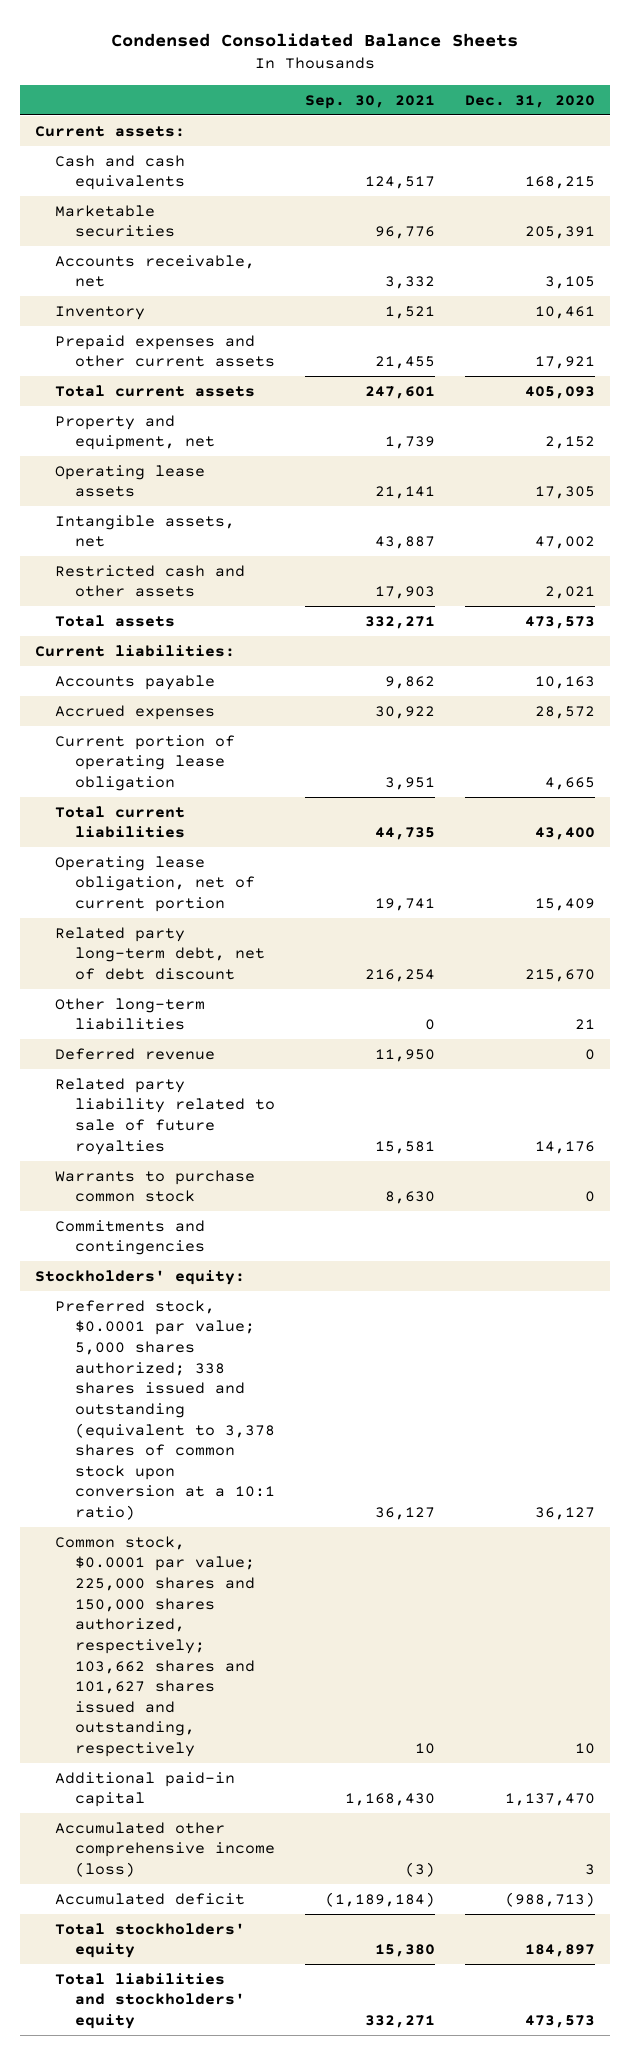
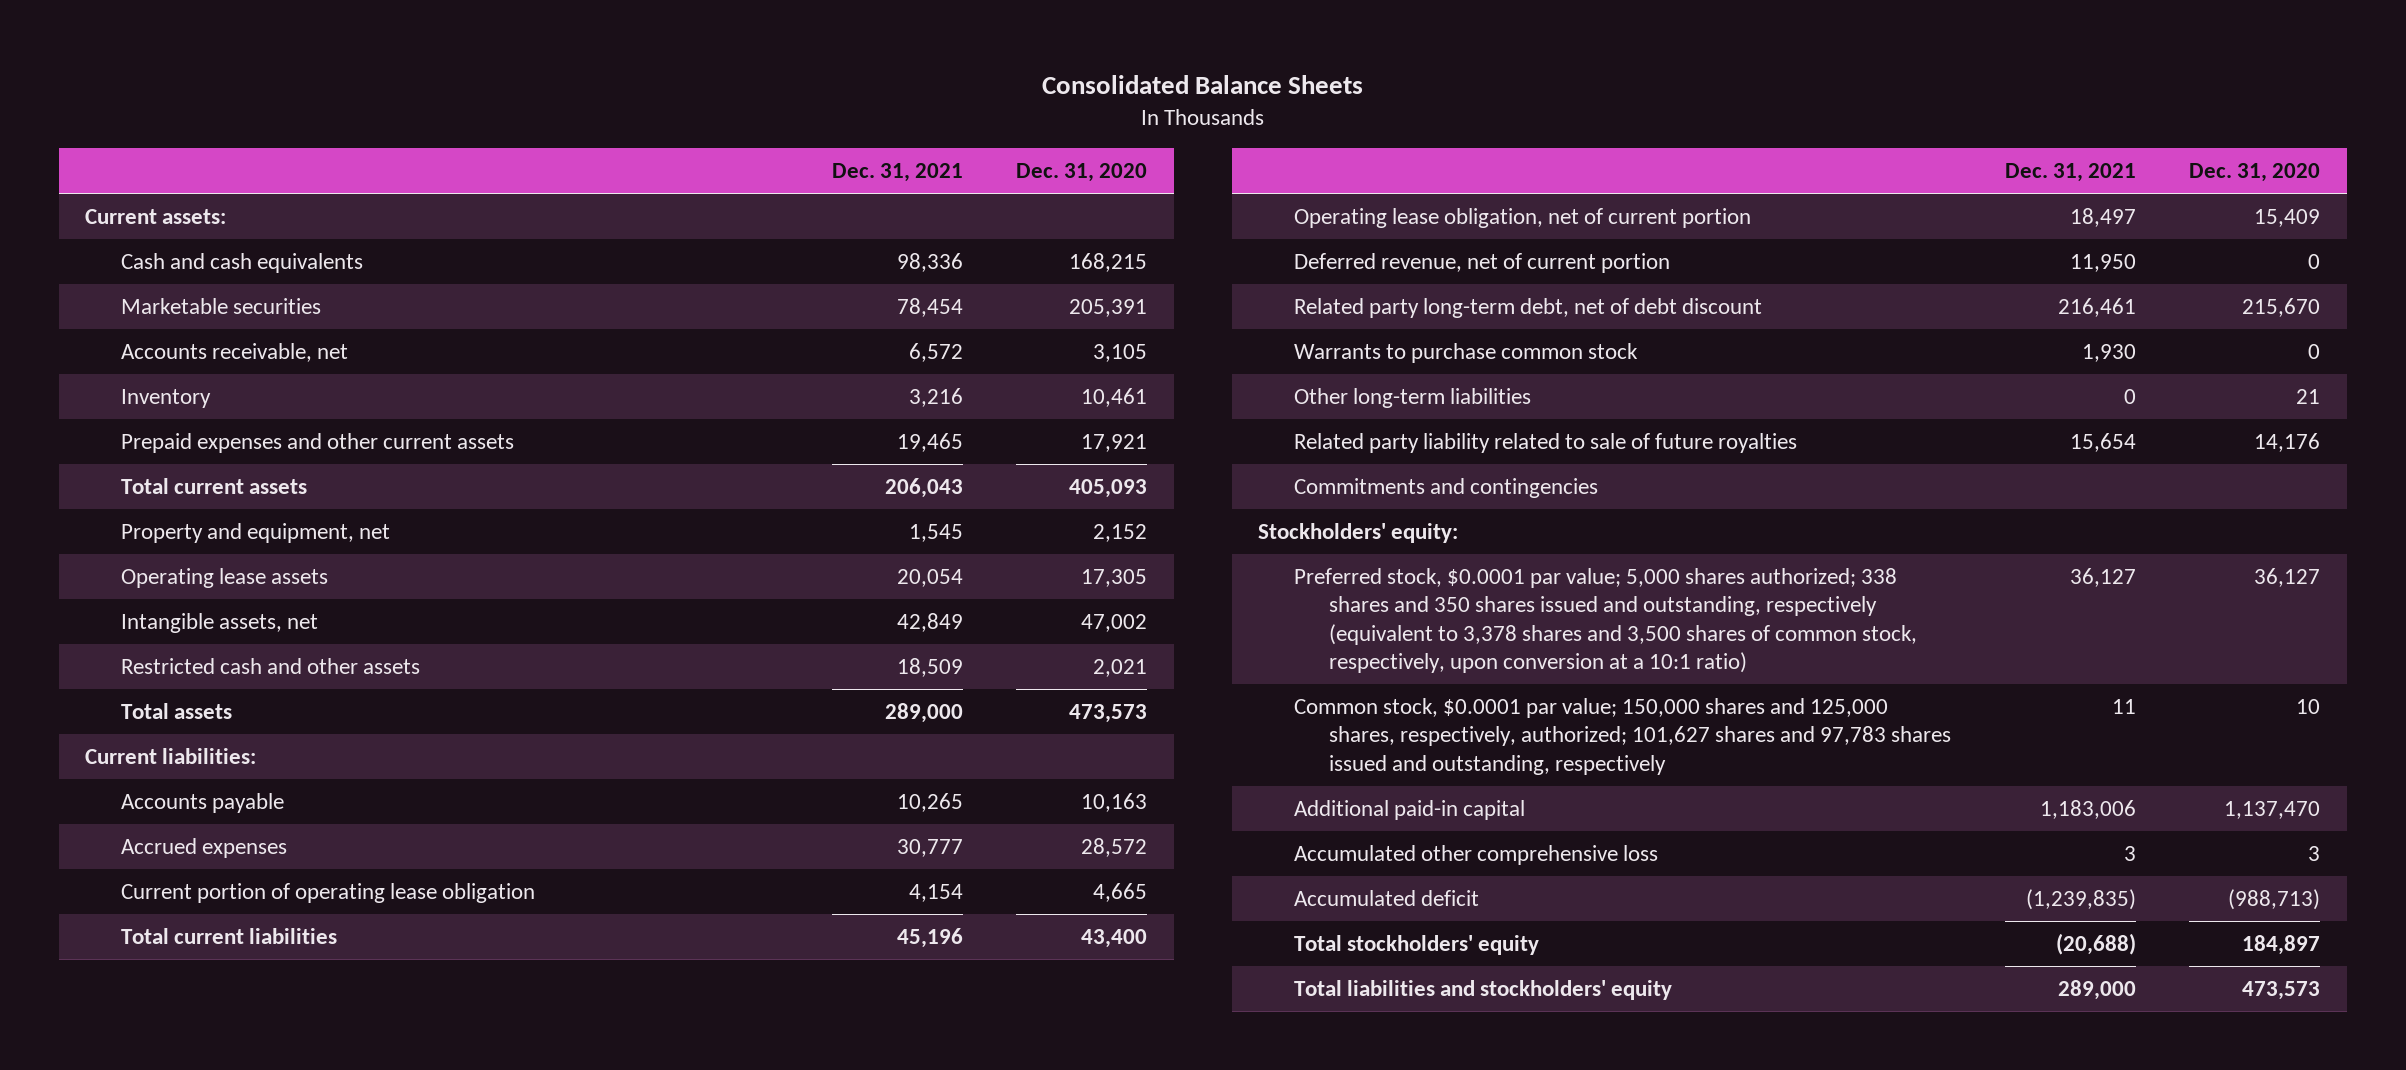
[110,32,518,47] Condensed Consolidated Balance Sheets -> [1041,75,1363,95] Consolidated Balance Sheets
[305,94,436,109] Sep. 30, 2021 -> none
none -> [831,162,963,182] Dec. 31, 2021
none -> [1293,252,1670,273] Deferred revenue, net of current portion
[55,1169,256,1203] Warrants to purchase common stock -> [1293,342,1638,363] Warrants to purchase common stock
[55,1047,216,1060] Deferred revenue -> none
[55,1299,276,1521] Preferred stock, $0.0001 par value; 5,000 shares authorized; 338 shares issued and outstanding (equivalent to 3,378 shares of common stock upon conversion at a 10:1 ratio) -> [1293,567,1918,674] Preferred stock, $0.0001 par value; 5,000 shares authorized; 338 shares and 350 shares issued and outstanding, respectively (equivalent to 3,378 shares and 3,500 shares of common stock, respectively, upon conversion at a 10:1 ratio)
[55,1535,256,1758] Common stock, $0.0001 par value; 225,000 shares and 150,000 shares authorized, respectively; 103,662 shares and 101,627 shares issued and outstanding, respectively -> [1293,697,1952,775] Common stock, $0.0001 par value; 150,000 shares and 125,000 shares, respectively, authorized; 101,627 shares and 97,783 shares issued and outstanding, respectively
[55,1821,276,1878] Accumulated other comprehensive income (loss) -> [1293,844,1658,865] Accumulated other comprehensive loss

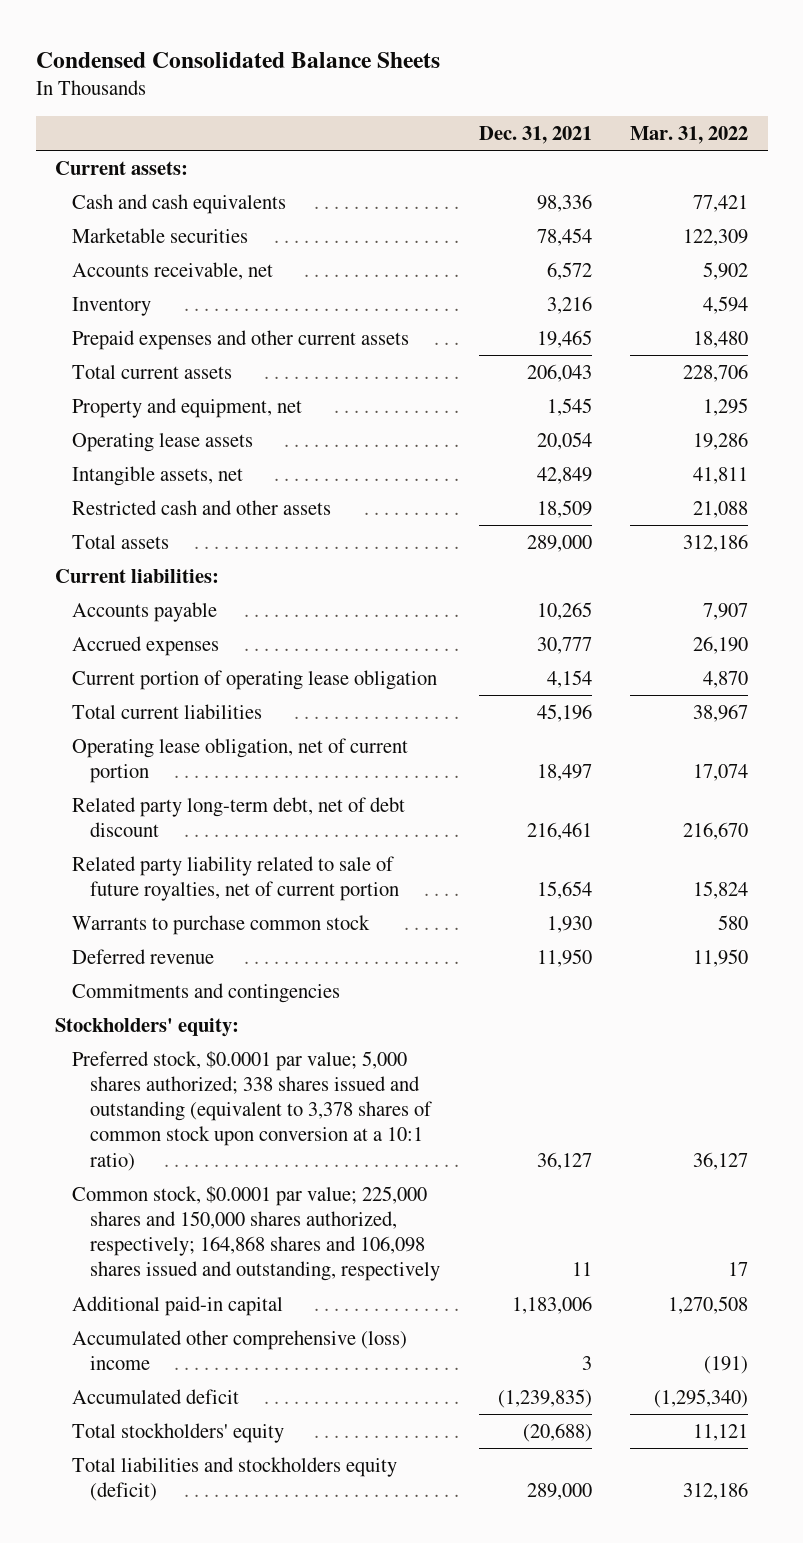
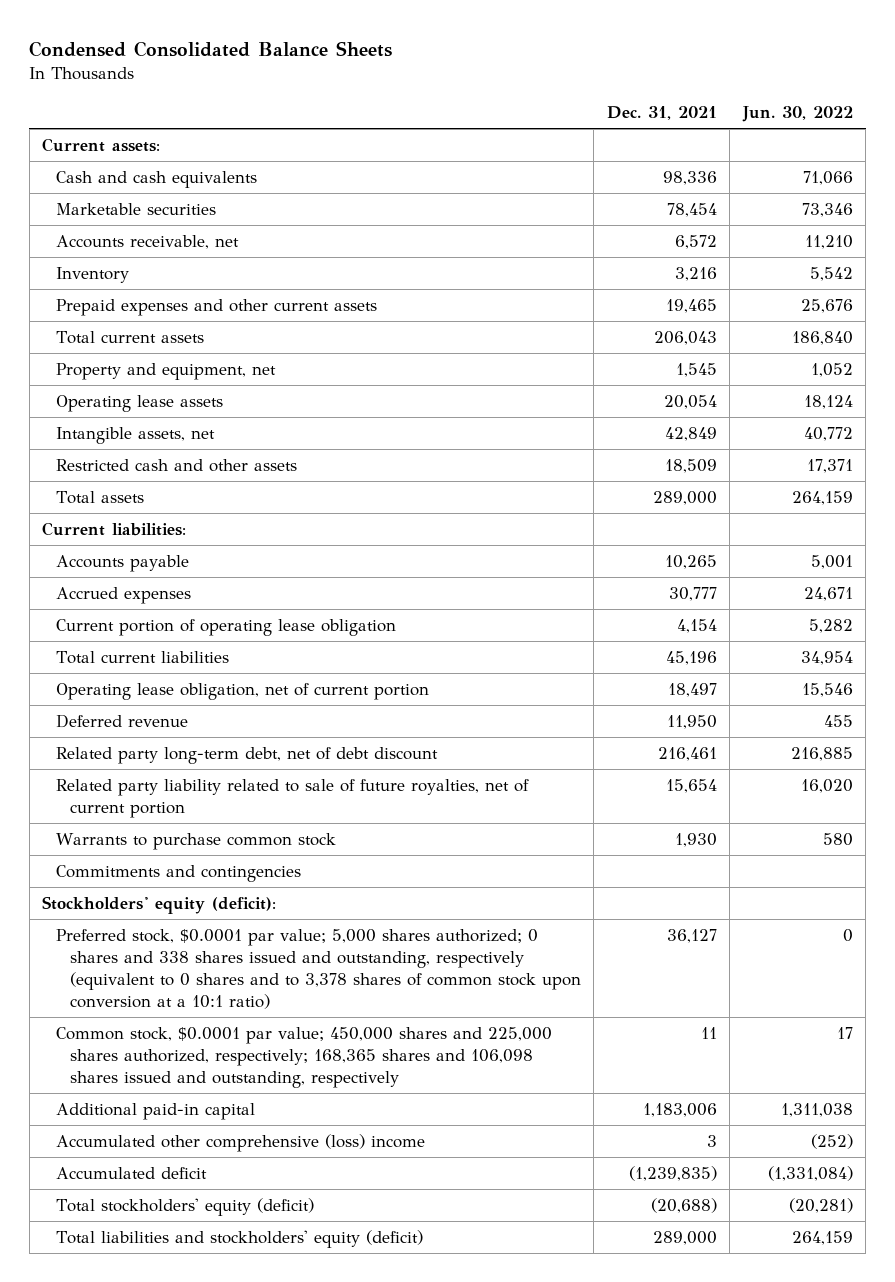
[630,125,749,144] Mar. 31, 2022 -> none
none -> [741,106,853,123] Jun. 30, 2022
[72,948,215,964] Deferred revenue -> [55,714,188,729] Deferred revenue
[54,1017,239,1037] Stockholders' equity: -> [42,896,277,915] Stockholders' equity (deficit):
[72,1050,432,1171] Preferred stock, $0.0001 par value; 5,000 shares authorized; 338 shares issued and outstanding (equivalent to 3,378 shares of common stock upon conversion at a 10:1 ratio) -> [55,929,581,1009] Preferred stock, $0.0001 par value; 5,000 shares authorized; 0 shares and 338 shares issued and outstanding, respectively (equivalent to 0 shares and to 3,378 shares of common stock upon conversion at a 10:1 ratio)
[72,1185,440,1282] Common stock, $0.0001 par value; 225,000 shares and 150,000 shares authorized, respectively; 164,868 shares and 106,098 shares issued and outstanding, respectively -> [55,1027,552,1088] Common stock, $0.0001 par value; 450,000 shares and 225,000 shares authorized, respectively; 168,365 shares and 106,098 shares issued and outstanding, respectively
[72,1422,285,1443] Total stockholders' equity -> [55,1198,314,1217] Total stockholders' equity (deficit)
[72,1456,398,1502] Total liabilities and stockholders equity (deficit) -> [55,1230,423,1249] Total liabilities and stockholders' equity (deficit)

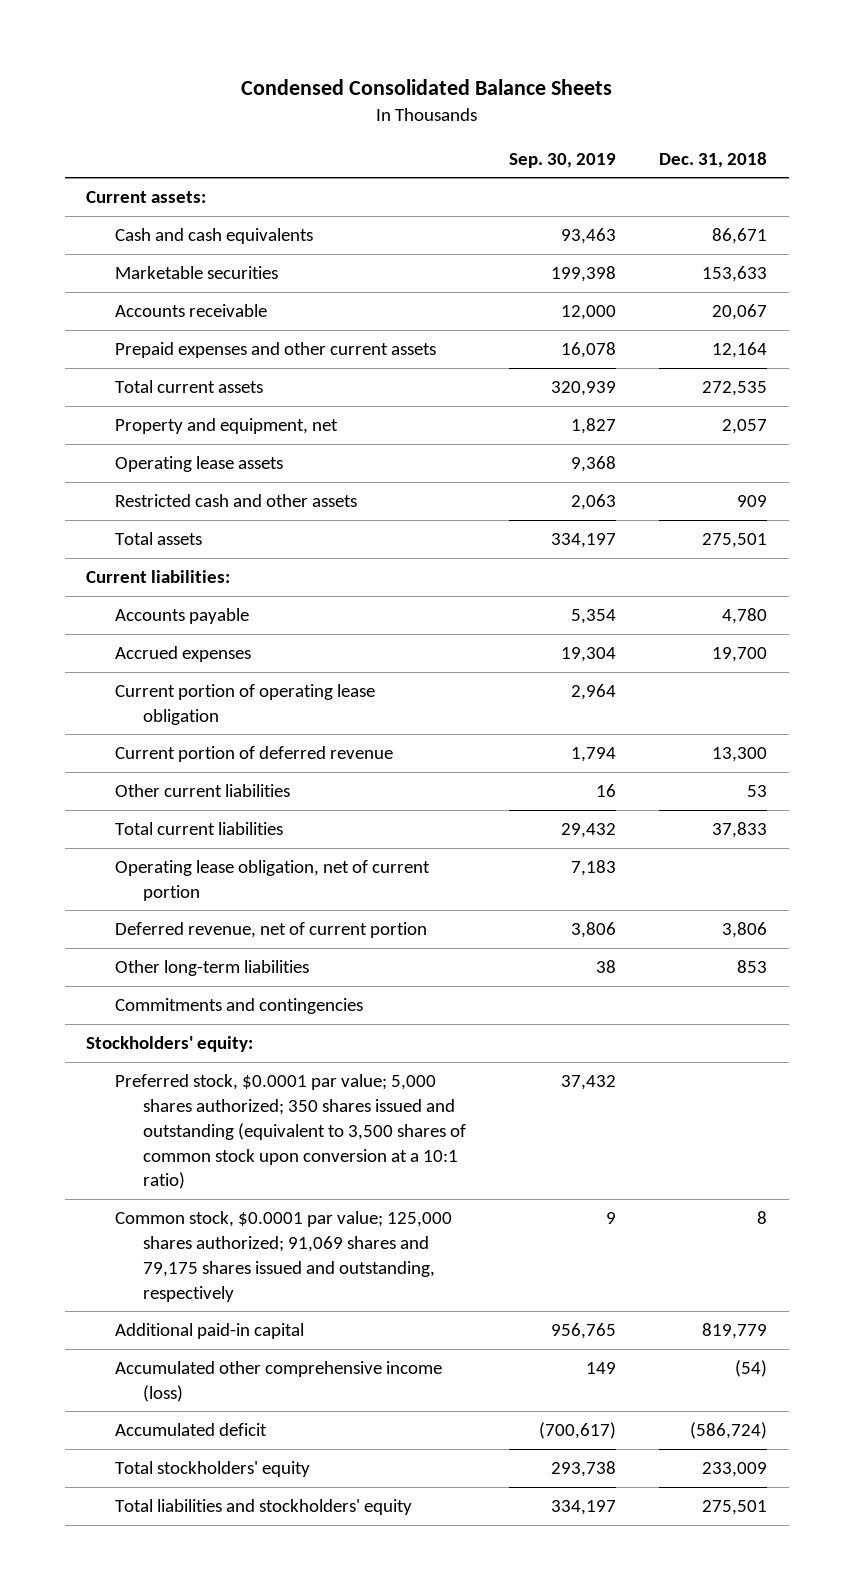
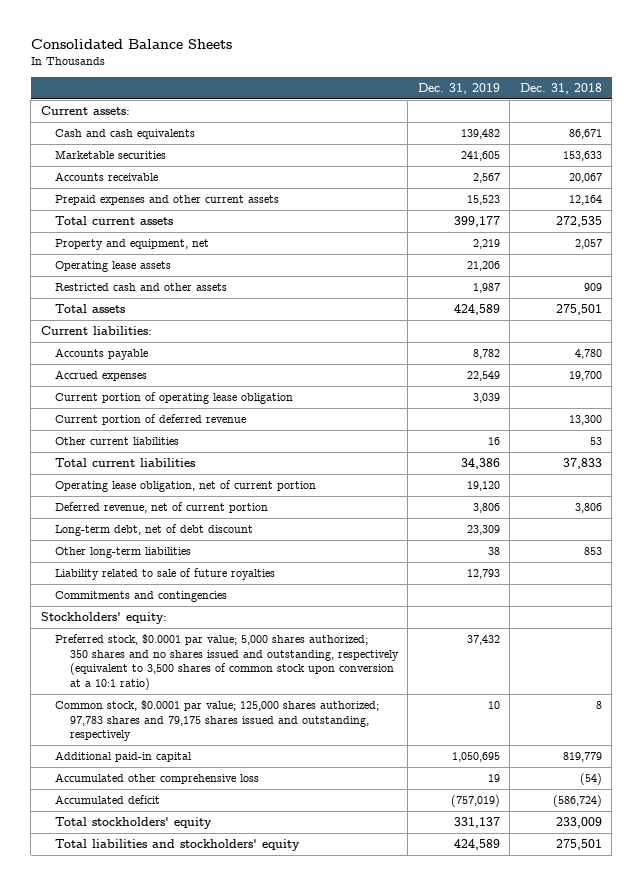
[240,78,612,95] Condensed Consolidated Balance Sheets -> [30,39,232,50] Consolidated Balance Sheets
[509,152,617,168] Sep. 30, 2019 -> none
none -> [417,82,500,94] Dec. 31, 2019
none -> [55,523,254,536] Long-term debt, net of debt discount
none -> [55,567,276,580] Liability related to sale of future royalties
[114,1074,467,1190] Preferred stock, $0.0001 par value; 5,000 shares authorized; 350 shares issued and outstanding (equivalent to 3,500 shares of common stock upon conversion at a 10:1 ratio) -> [55,633,399,691] Preferred stock, $0.0001 par value; 5,000 shares authorized; 350 shares and no shares issued and outstanding, respectively (equivalent to 3,500 shares of common stock upon conversion at a 10:1 ratio)
[114,1211,452,1302] Common stock, $0.0001 par value; 125,000 shares authorized; 91,069 shares and 79,175 shares issued and outstanding, respectively -> [55,699,380,742] Common stock, $0.0001 par value; 125,000 shares authorized; 97,783 shares and 79,175 shares issued and outstanding, respectively
[114,1361,442,1402] Accumulated other comprehensive income (loss) -> [55,772,260,784] Accumulated other comprehensive loss

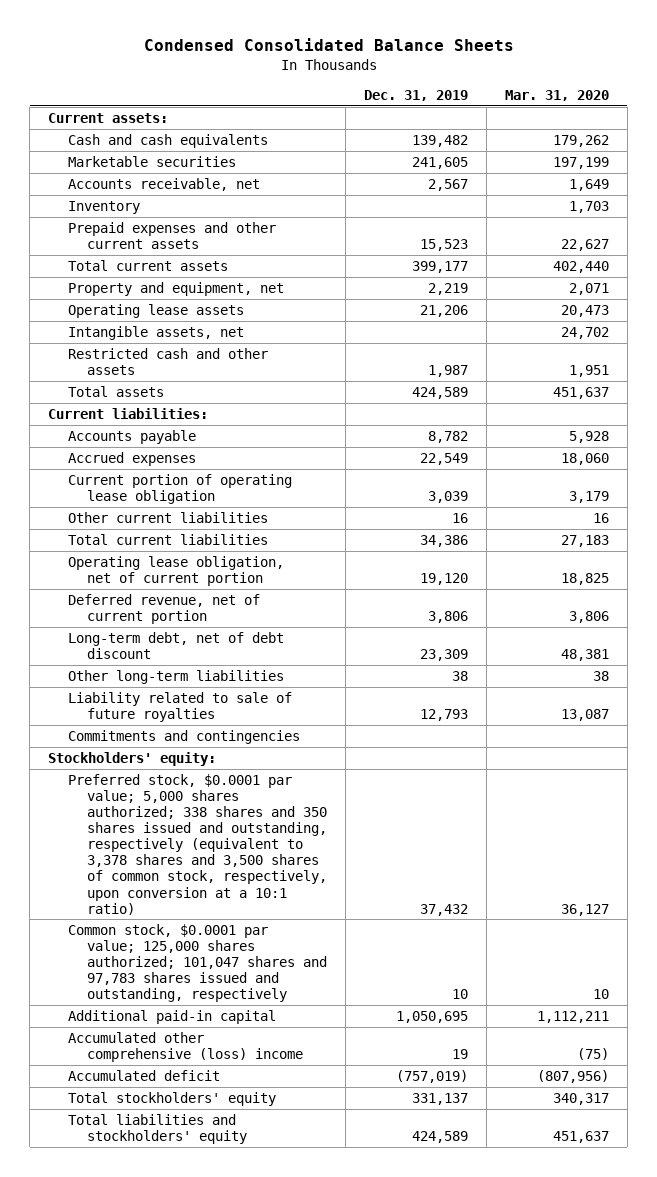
[30,39,232,50] Consolidated Balance Sheets -> [143,38,514,52] Condensed Consolidated Balance Sheets
[519,82,602,94] Dec. 31, 2018 -> none
none -> [504,89,609,101] Mar. 31, 2020
[55,171,159,181] Accounts receivable -> [67,177,260,191] Accounts receivable, net
none -> [67,200,140,214] Inventory
none -> [67,325,244,340] Intangible assets, net
[55,413,247,425] Current portion of deferred revenue -> none
[55,633,399,691] Preferred stock, $0.0001 par value; 5,000 shares authorized; 350 shares and no shares issued and outstanding, respectively (equivalent to 3,500 shares of common stock upon conversion at a 10:1 ratio) -> [67,773,327,915] Preferred stock, $0.0001 par value; 5,000 shares authorized; 338 shares and 350 shares issued and outstanding, respectively (equivalent to 3,378 shares and 3,500 shares of common stock, respectively, upon conversion at a 10:1 ratio)
[55,699,380,742] Common stock, $0.0001 par value; 125,000 shares authorized; 97,783 shares and 79,175 shares issued and outstanding, respectively -> [67,923,327,1003] Common stock, $0.0001 par value; 125,000 shares authorized; 101,047 shares and 97,783 shares issued and outstanding, respectively
[55,772,260,784] Accumulated other comprehensive loss -> [67,1031,303,1063] Accumulated other comprehensive (loss) income

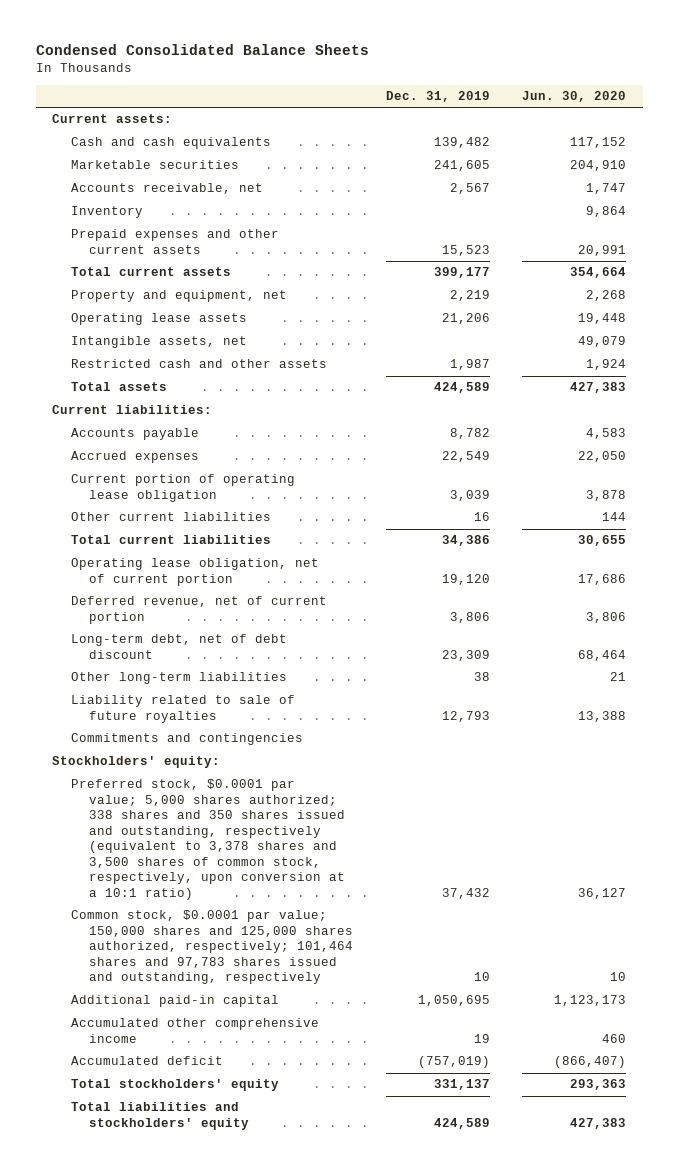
[504,89,609,101] Mar. 31, 2020 -> none
none -> [522,90,627,102] Jun. 30, 2020
[67,923,327,1003] Common stock, $0.0001 par value; 125,000 shares authorized; 101,047 shares and 97,783 shares issued and outstanding, respectively -> [70,910,354,985] Common stock, $0.0001 par value; 150,000 shares and 125,000 shares authorized, respectively; 101,464 shares and 97,783 shares issued and outstanding, respectively
[67,1031,303,1063] Accumulated other comprehensive (loss) income -> [70,1018,319,1043] Accumulated other comprehensive income

